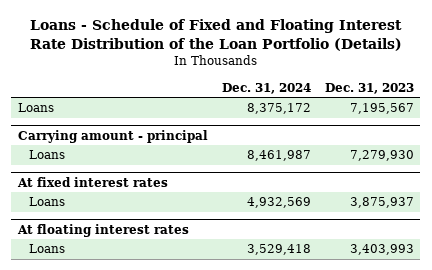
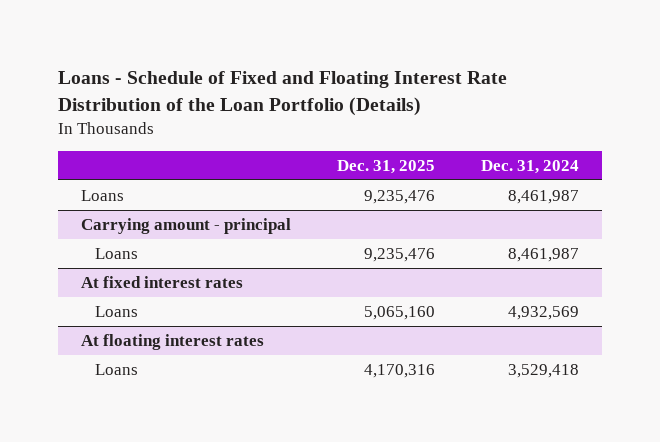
[324,82,414,94] Dec. 31, 2023 -> none
none -> [336,159,435,174] Dec. 31, 2025
[246,103,311,115] 8,375,172 -> [507,190,579,205] 8,461,987

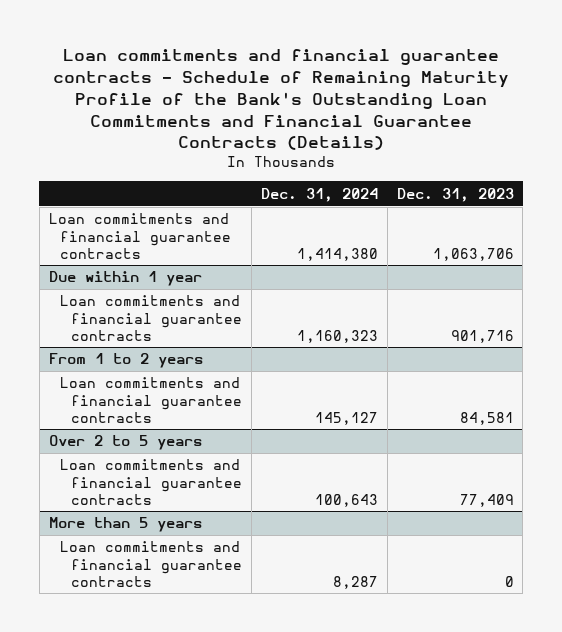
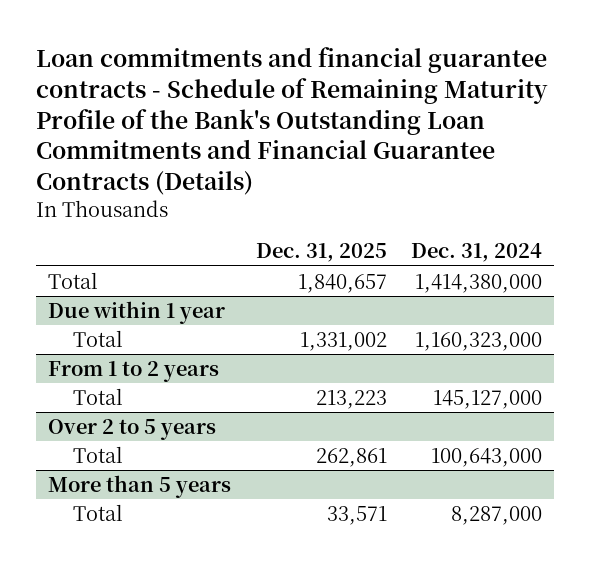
[396,187,514,202] Dec. 31, 2023 -> none
none -> [255,243,387,263] Dec. 31, 2025
[48,213,232,259] Loan commitments and financial guarantee contracts -> none
none -> [48,271,99,289] Total
[60,295,243,341] Loan commitments and financial guarantee contracts -> none
none -> [72,329,123,347] Total
[60,377,243,423] Loan commitments and financial guarantee contracts -> none
none -> [72,387,123,405] Total
[60,459,243,505] Loan commitments and financial guarantee contracts -> none
none -> [72,445,123,463] Total
[60,541,243,587] Loan commitments and financial guarantee contracts -> none
none -> [72,503,123,521] Total

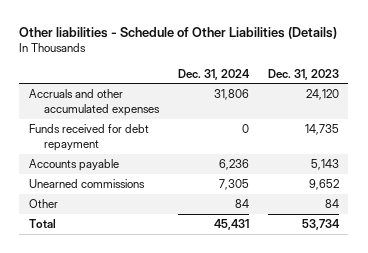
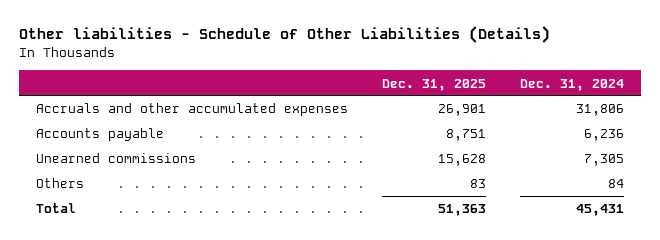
[268,68,340,80] Dec. 31, 2023 -> none
none -> [381,78,486,91] Dec. 31, 2025
[28,124,149,151] Funds received for debt repayment -> none
[28,199,58,209] Other -> [35,178,84,189] Others

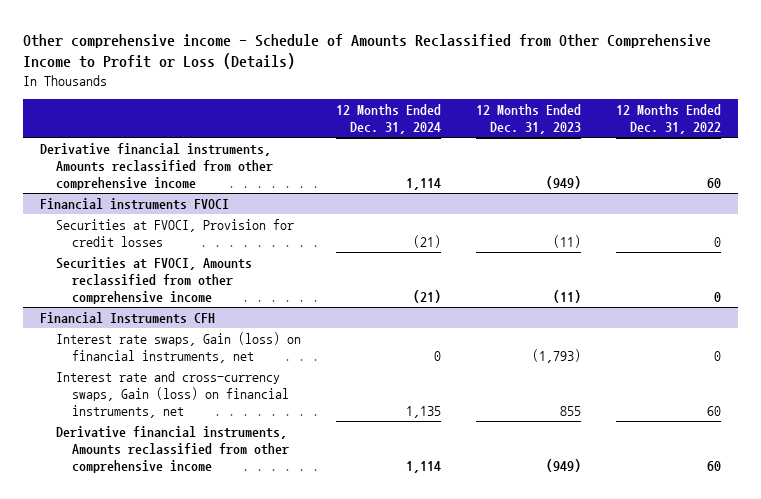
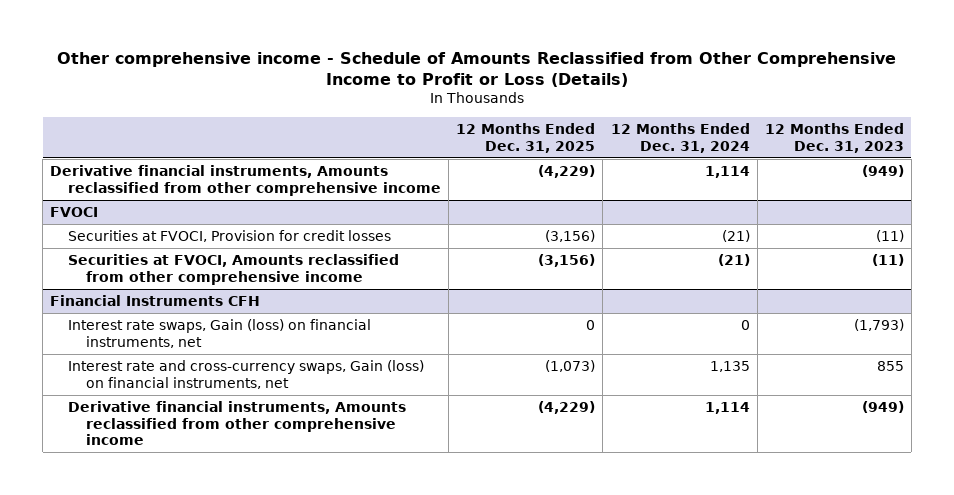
[615,103,721,134] 12 Months Ended Dec. 31, 2022 -> none
none -> [456,123,596,153] 12 Months Ended Dec. 31, 2025
[40,198,230,211] Financial instruments FVOCI -> [50,207,99,218] FVOCI

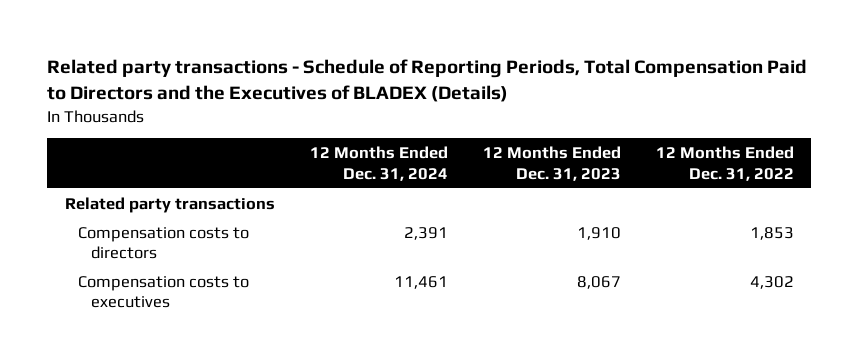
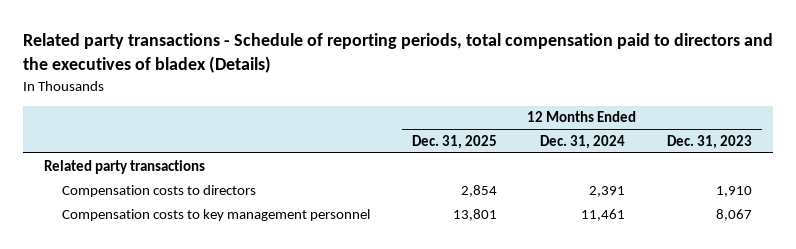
[47,59,808,103] Related party transactions - Schedule of Reporting Periods, Total Compensation Paid to Directors and the Executives of BLADEX (Details) -> [22,33,773,73] Related party transactions - Schedule of reporting periods, total compensation paid to directors and the executives of bladex (Details)
[655,146,794,181] 12 Months Ended Dec. 31, 2022 -> none
none -> [412,135,498,150] Dec. 31, 2025
[77,275,249,309] Compensation costs to executives -> [61,208,370,221] Compensation costs to key management personnel

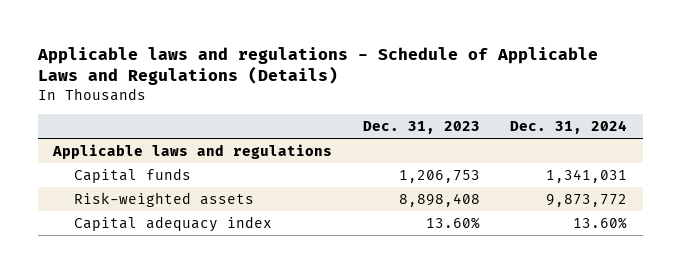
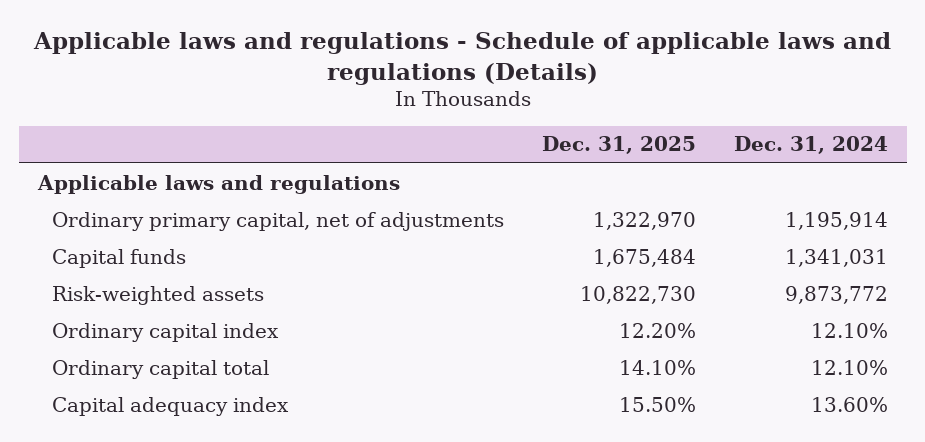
[37,46,599,86] Applicable laws and regulations - Schedule of Applicable Laws and Regulations (Details) -> [32,32,891,85] Applicable laws and regulations - Schedule of applicable laws and regulations (Details)
[362,121,480,135] Dec. 31, 2023 -> none
none -> [541,136,696,155] Dec. 31, 2025
none -> [51,211,504,231] Ordinary primary capital, net of adjustments
none -> [51,322,279,342] Ordinary capital index
none -> [51,359,269,379] Ordinary capital total

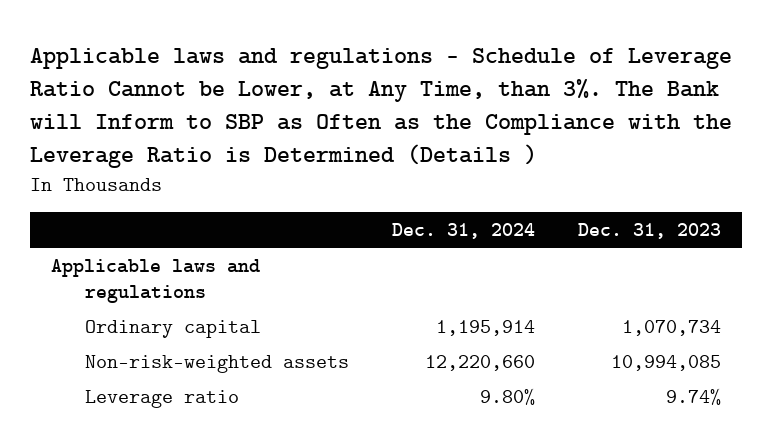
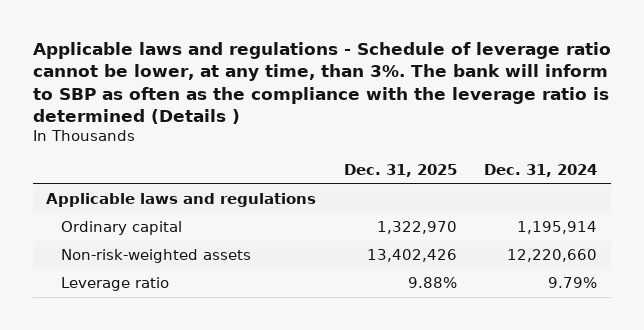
[29,47,732,168] Applicable laws and regulations - Schedule of Leverage Ratio Cannot be Lower, at Any Time, than 3%. The Bank will Inform to SBP as Often as the Compliance with the Leverage Ratio is Determined (Details ) -> [32,41,611,124] Applicable laws and regulations - Schedule of leverage ratio cannot be lower, at any time, than 3%. The bank will inform to SBP as often as the compliance with the leverage ratio is determined (Details )
[577,222,721,239] Dec. 31, 2023 -> none
none -> [343,163,457,177] Dec. 31, 2025
[479,388,535,406] 9.80% -> [548,277,598,289] 9.79%

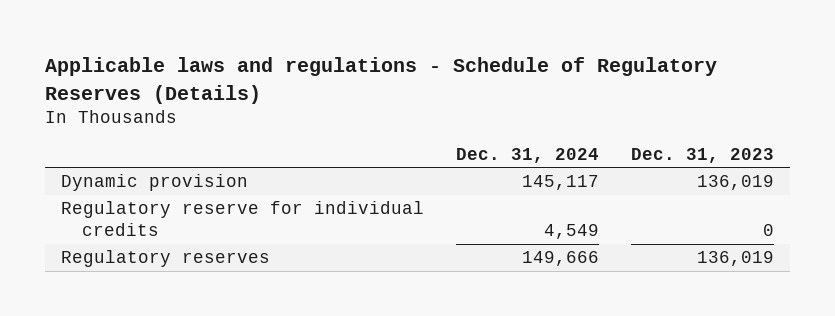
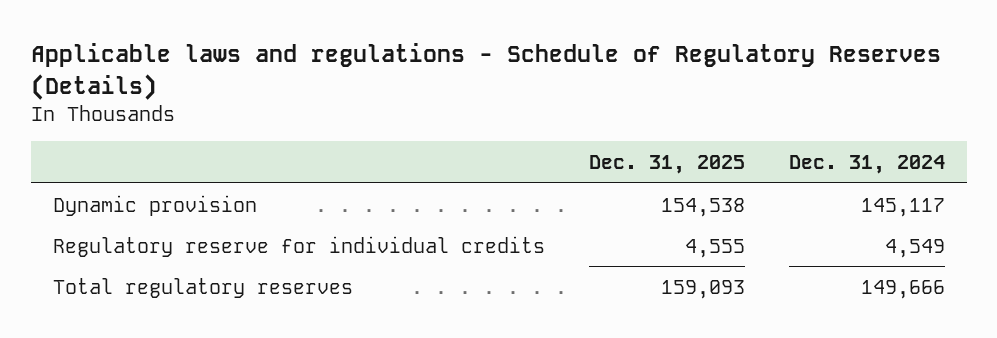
[630,147,774,163] Dec. 31, 2023 -> none
none -> [588,154,745,174] Dec. 31, 2025
[61,250,271,268] Regulatory reserves -> [52,277,353,298] Total regulatory reserves

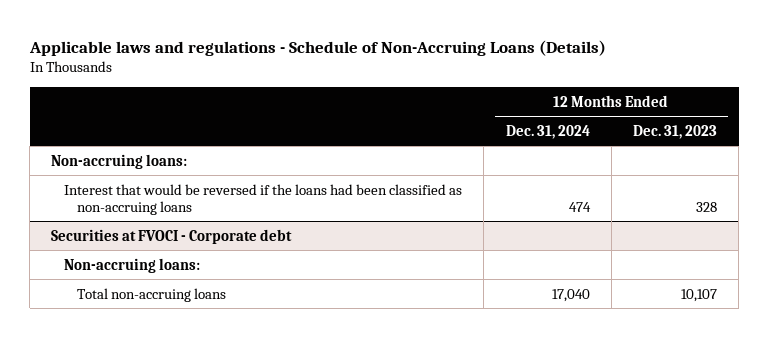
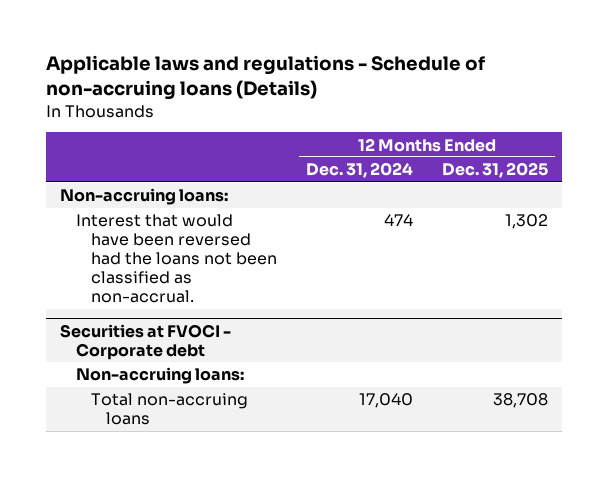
[28,39,606,56] Applicable laws and regulations - Schedule of Non-Accruing Loans (Details) -> [45,55,485,101] Applicable laws and regulations - Schedule of non-accruing loans (Details)
[632,124,717,139] Dec. 31, 2023 -> none
none -> [441,162,548,179] Dec. 31, 2025
[64,183,463,215] Interest that would be reversed if the loans had been classified as non-accruing loans -> [75,214,277,304] Interest that would have been reversed had the loans not been classified as non-accrual.

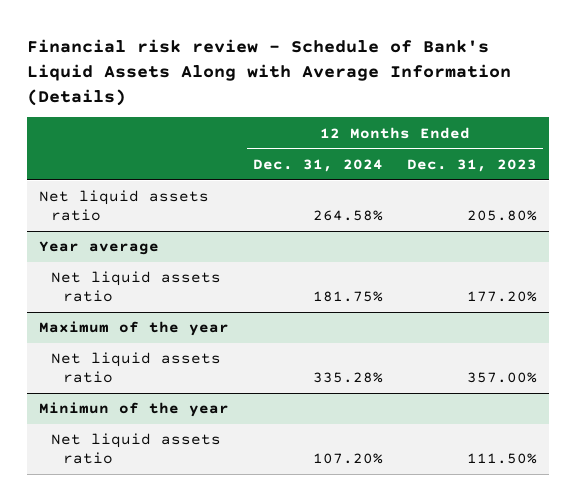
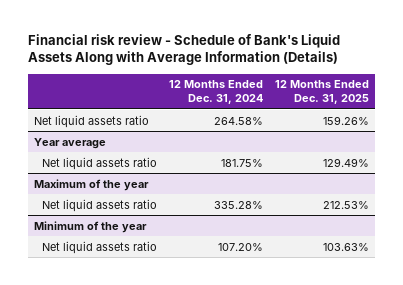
[406,159,537,173] Dec. 31, 2023 -> none
none -> [274,80,369,105] 12 Months Ended Dec. 31, 2025
[39,402,230,418] Minimun of the year -> [33,220,147,233] Minimum of the year

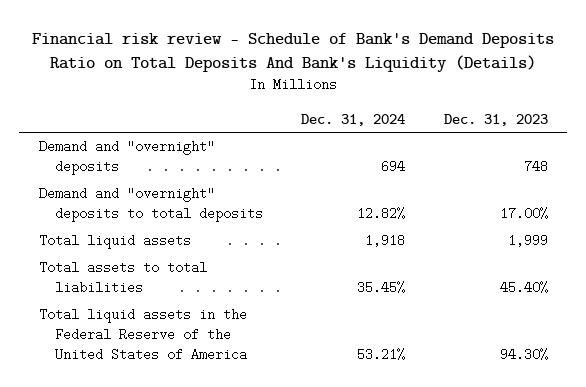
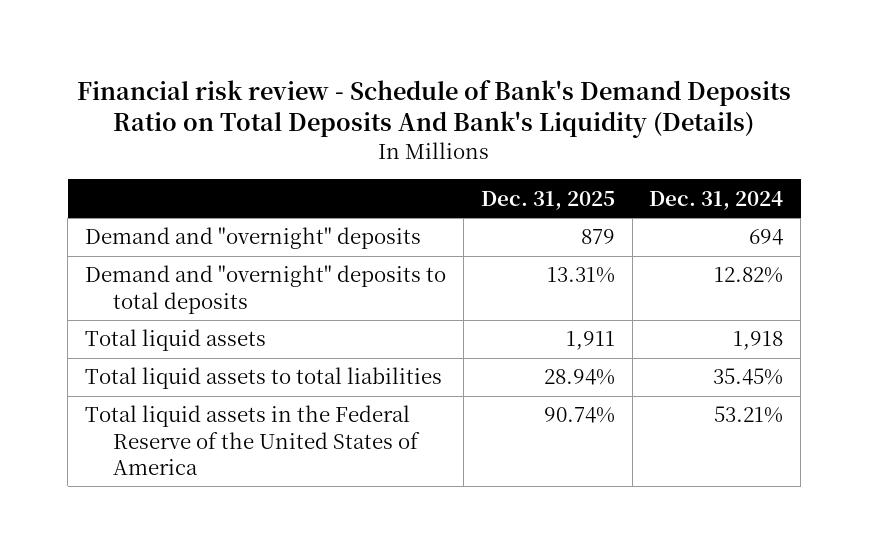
[443,113,548,126] Dec. 31, 2023 -> none
none -> [480,190,615,210] Dec. 31, 2025
[38,261,207,295] Total assets to total liabilities -> [85,367,443,390] Total liquid assets to total liabilities

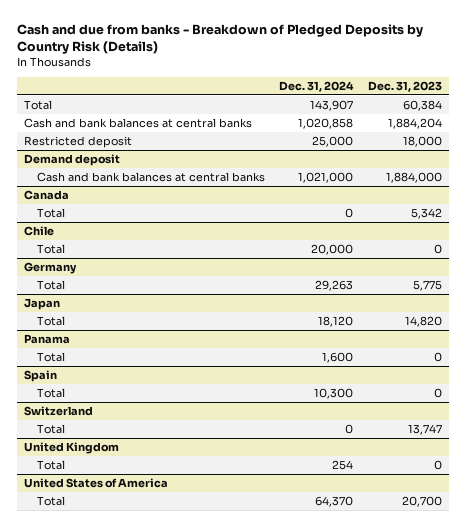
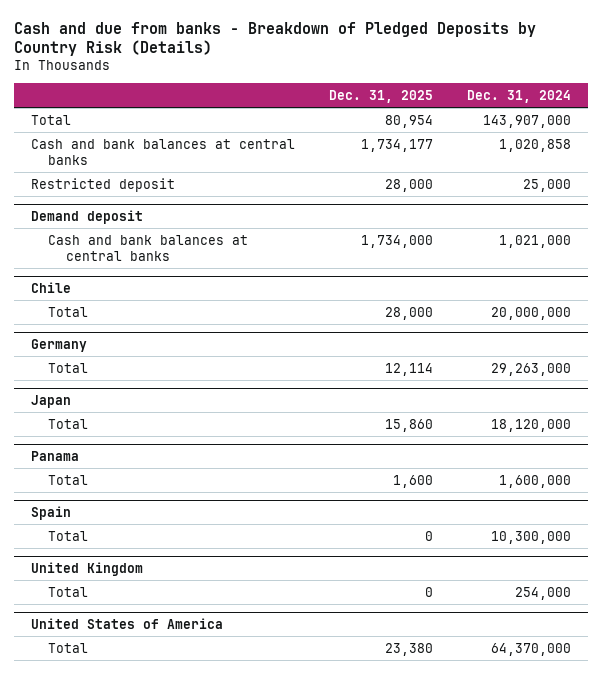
[367,80,442,92] Dec. 31, 2023 -> none
none -> [328,89,433,103] Dec. 31, 2025
[310,99,354,111] 143,907 -> [482,114,571,128] 143,907,000
[23,189,69,200] Canada -> none
[37,207,66,218] Total -> none
[311,243,354,255] 20,000 -> [490,306,571,320] 20,000,000
[315,279,354,291] 29,263 -> [490,362,571,376] 29,263,000
[318,315,354,327] 18,120 -> [490,418,571,432] 18,120,000
[322,351,354,363] 1,600 -> [498,474,571,488] 1,600,000
[23,405,93,416] Switzerland -> none
[37,423,66,434] Total -> none
[314,387,354,399] 10,300 -> [490,530,571,544] 10,300,000
[332,459,354,470] 254 -> [514,586,571,600] 254,000
[315,495,354,507] 64,370 -> [490,642,571,656] 64,370,000

